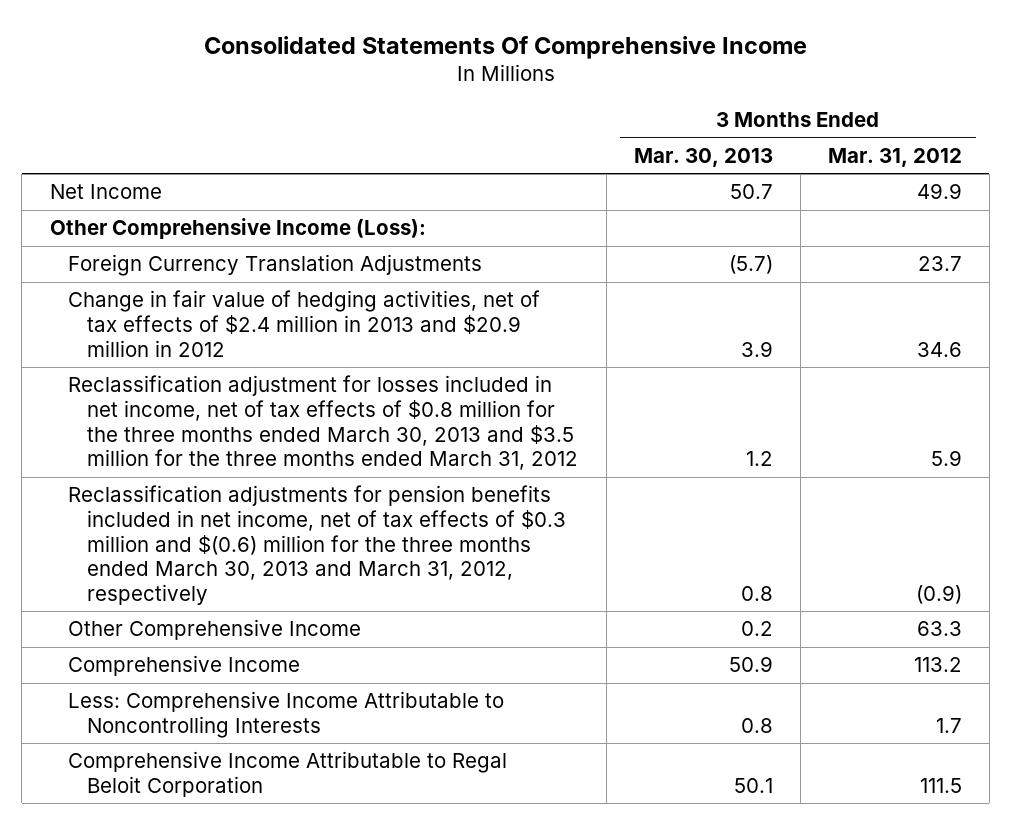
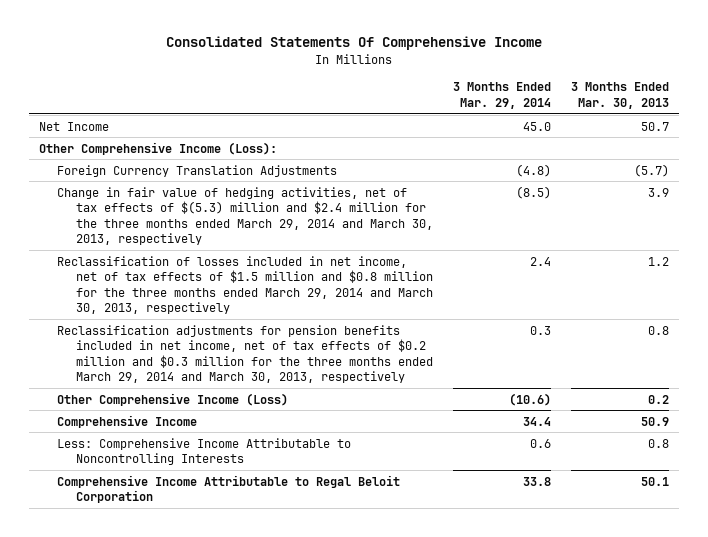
[827,147,962,167] Mar. 31, 2012 -> none
none -> [452,82,551,109] 3 Months Ended Mar. 29, 2014
[68,290,541,357] Change in fair value of hedging activities, net of tax effects of $2.4 million in 2013 and $20.9 million in 2012 -> [57,186,434,246] Change in fair value of hedging activities, net of tax effects of $(5.3) million and $2.4 million for the three months ended March 29, 2014 and March 30, 2013, respectively
[68,375,579,471] Reclassification adjustment for losses included in net income, net of tax effects of $0.8 million for the three months ended March 30, 2013 and $3.5 million for the three months ended March 31, 2012 -> [57,255,434,315] Reclassification of losses included in net income, net of tax effects of $1.5 million and $0.8 million for the three months ended March 29, 2014 and March 30, 2013, respectively
[68,485,567,605] Reclassification adjustments for pension benefits included in net income, net of tax effects of $0.3 million and $(0.6) million for the three months ended March 30, 2013 and March 31, 2012, respectively -> [57,324,434,384] Reclassification adjustments for pension benefits included in net income, net of tax effects of $0.2 million and $0.3 million for the three months ended March 29, 2014 and March 30, 2013, respectively
[68,619,362,641] Other Comprehensive Income -> [57,392,289,406] Other Comprehensive Income (Loss)

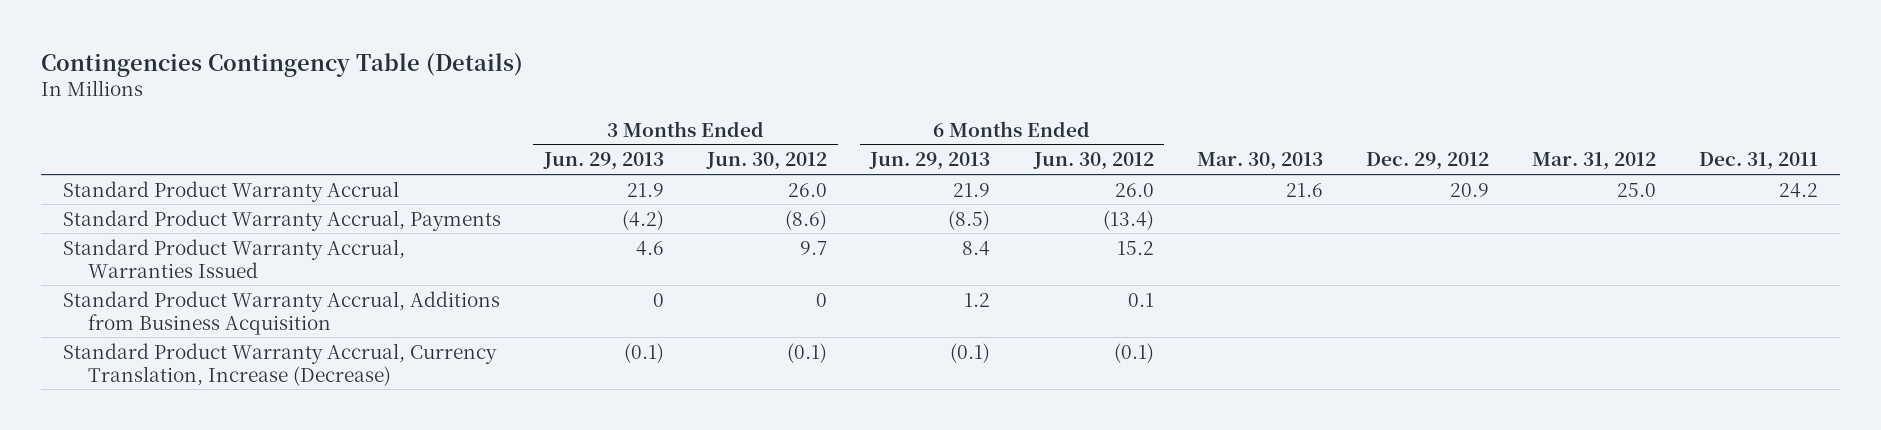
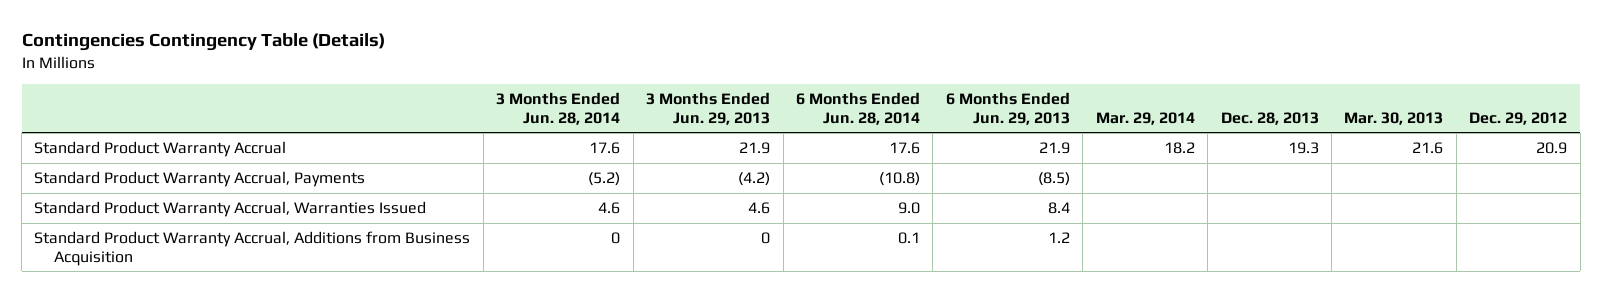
[706,152,828,171] Jun. 30, 2012 -> none
[1032,152,1154,171] Jun. 30, 2012 -> none
[1532,152,1657,171] Mar. 31, 2012 -> none
[1699,152,1819,171] Dec. 31, 2011 -> none
none -> [496,91,621,125] 3 Months Ended Jun. 28, 2014
none -> [796,91,921,125] 6 Months Ended Jun. 28, 2014
none -> [1095,111,1195,125] Mar. 29, 2014
none -> [1220,111,1319,125] Dec. 28, 2013
[62,342,497,386] Standard Product Warranty Accrual, Currency Translation, Increase (Decrease) -> none

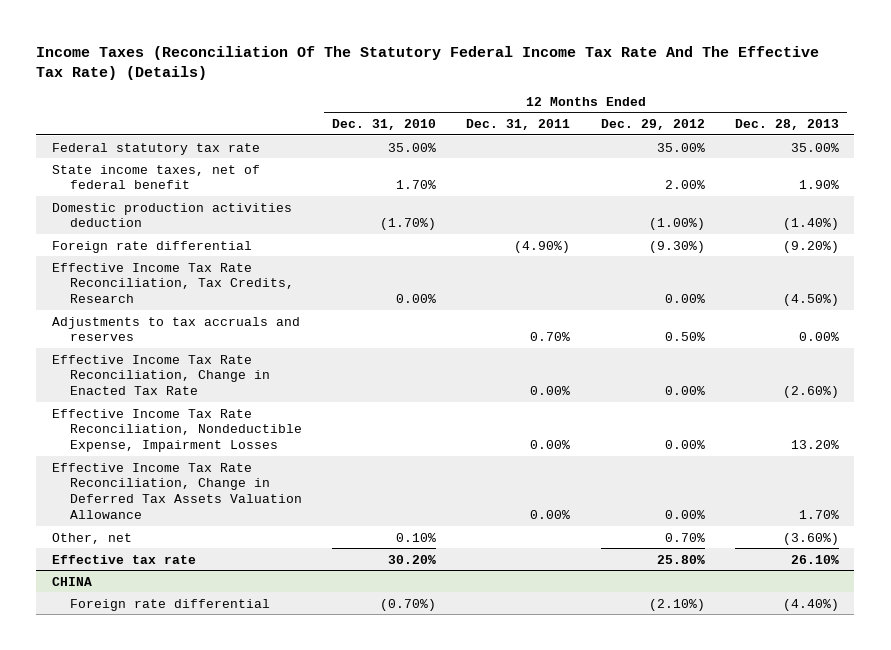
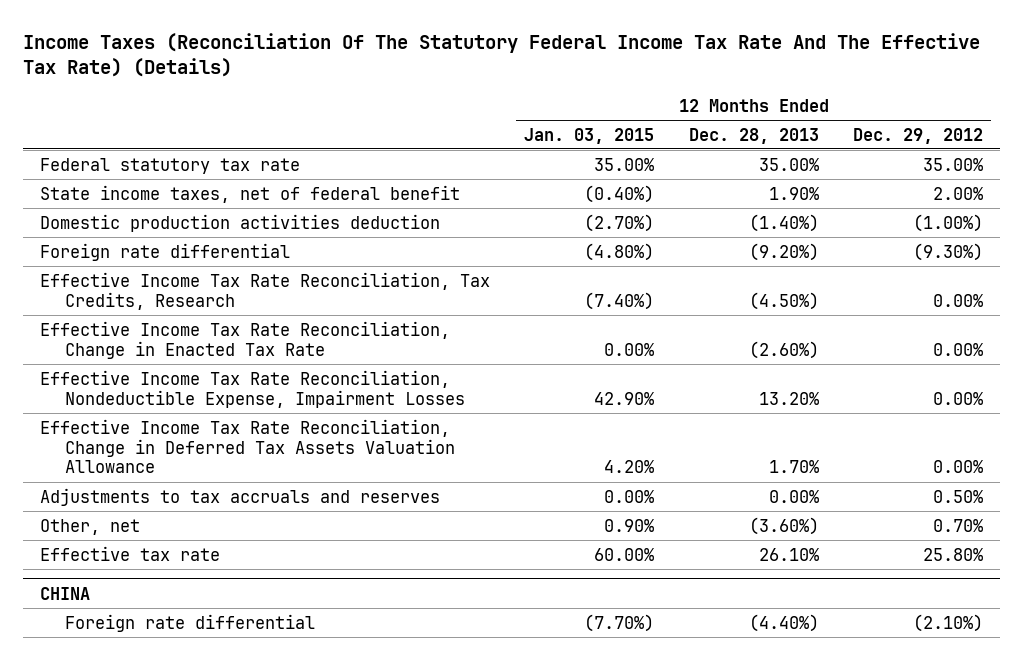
[332,119,437,131] Dec. 31, 2010 -> none
[466,119,571,131] Dec. 31, 2011 -> none
none -> [524,127,655,144] Jan. 03, 2015
[51,316,300,342] Adjustments to tax accruals and reserves -> [39,487,440,506] Adjustments to tax accruals and reserves

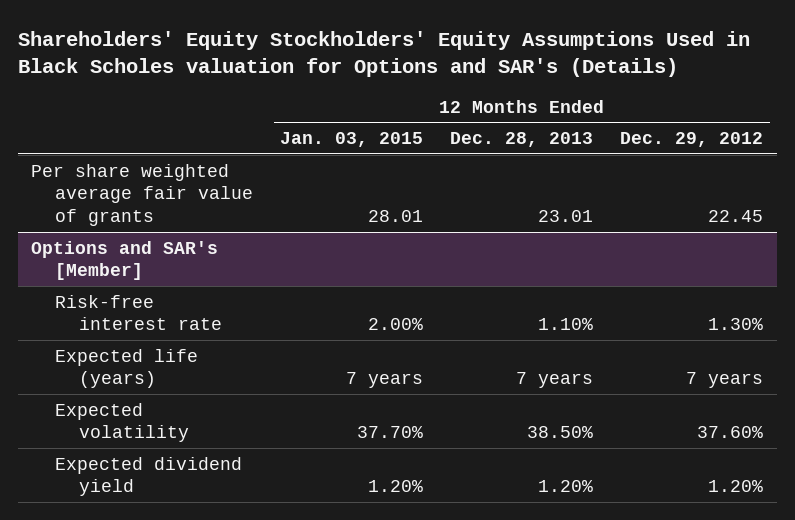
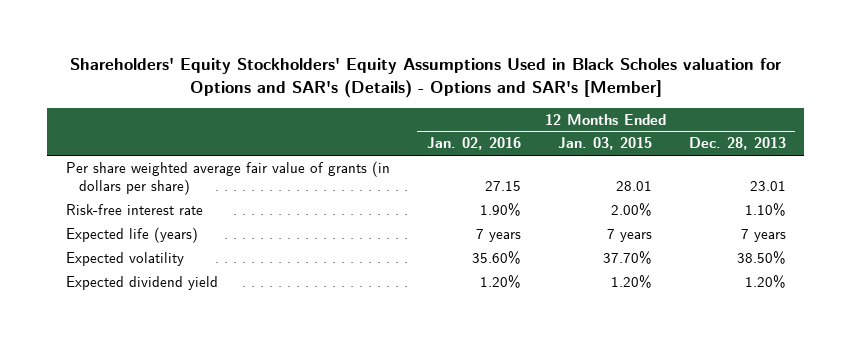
[17,30,750,78] Shareholders' Equity Stockholders' Equity Assumptions Used in Black Scholes valuation for Options and SAR's (Details) -> [69,57,782,98] Shareholders' Equity Stockholders' Equity Assumptions Used in Black Scholes valuation for Options and SAR's (Details) - Options and SAR's [Member]
[620,131,764,147] Dec. 29, 2012 -> none
none -> [426,137,521,151] Jan. 02, 2016
[31,240,219,281] Options and SAR's [Member] -> none
[31,163,254,226] Per share weighted average fair value of grants -> [65,161,390,195] Per share weighted average fair value of grants (in dollars per share)

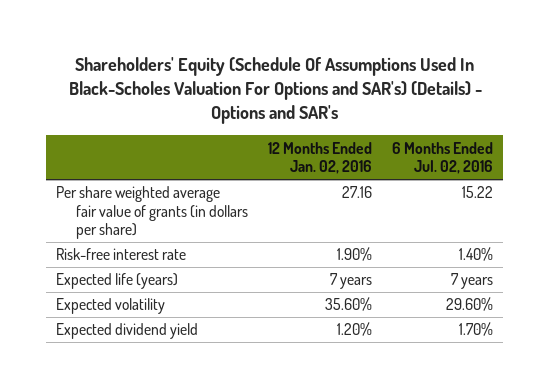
[69,57,782,98] Shareholders' Equity Stockholders' Equity Assumptions Used in Black Scholes valuation for Options and SAR's (Details) - Options and SAR's [Member] -> [68,56,482,125] Shareholders' Equity (Schedule Of Assumptions Used In Black-Scholes Valuation For Options and SAR's) (Details) - Options and SAR's
[557,137,652,151] Jan. 03, 2015 -> none
[688,137,786,151] Dec. 28, 2013 -> none
none -> [392,141,494,175] 6 Months Ended Jul. 02, 2016
[484,180,521,191] 27.15 -> [341,186,372,199] 27.16

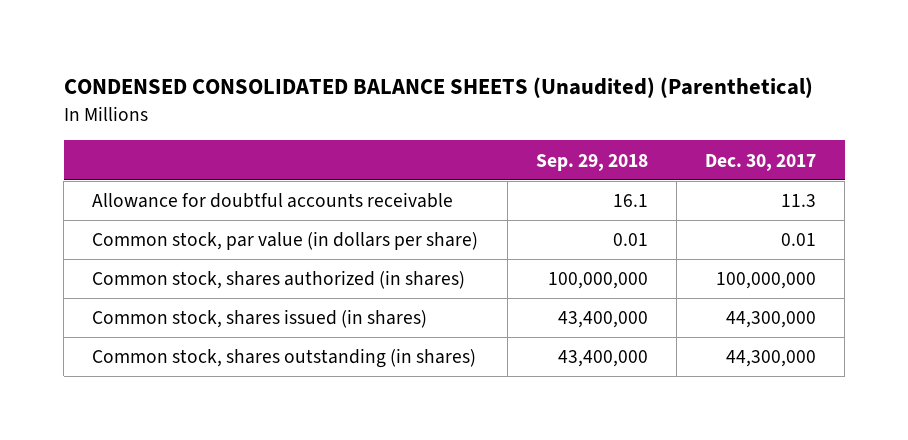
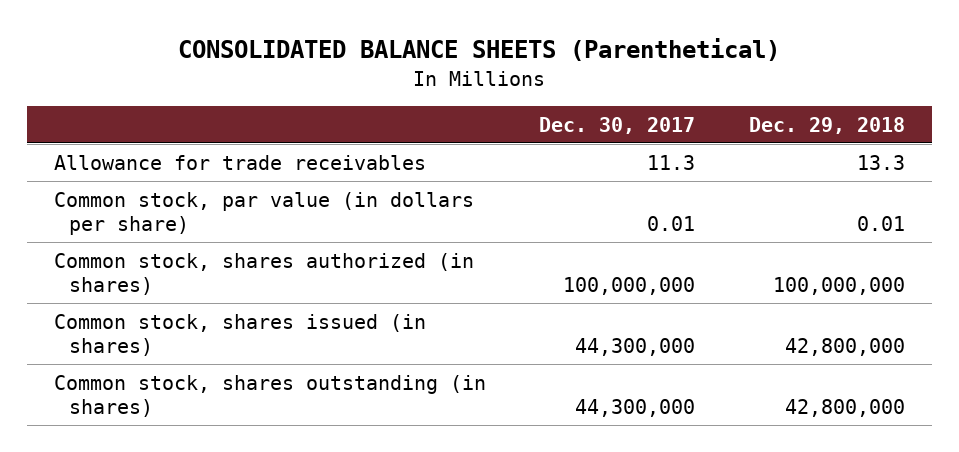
[63,77,813,99] CONDENSED CONSOLIDATED BALANCE SHEETS (Unaudited) (Parenthetical) -> [178,38,781,62] CONSOLIDATED BALANCE SHEETS (Parenthetical)
[535,153,648,171] Sep. 29, 2018 -> none
none -> [749,116,906,134] Dec. 29, 2018
[92,192,454,209] Allowance for doubtful accounts receivable -> [53,154,426,170] Allowance for trade receivables

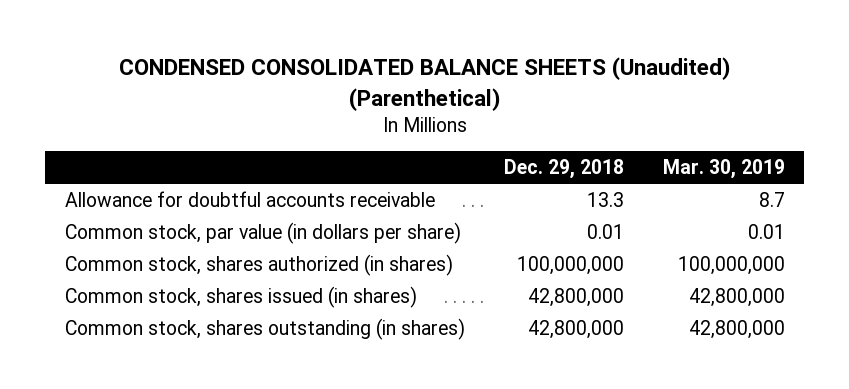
[178,38,781,62] CONSOLIDATED BALANCE SHEETS (Parenthetical) -> [118,57,730,111] CONDENSED CONSOLIDATED BALANCE SHEETS (Unaudited) (Parenthetical)
[539,116,696,134] Dec. 30, 2017 -> none
none -> [662,159,785,180] Mar. 30, 2019
[53,154,426,170] Allowance for trade receivables -> [64,191,435,208] Allowance for doubtful accounts receivable

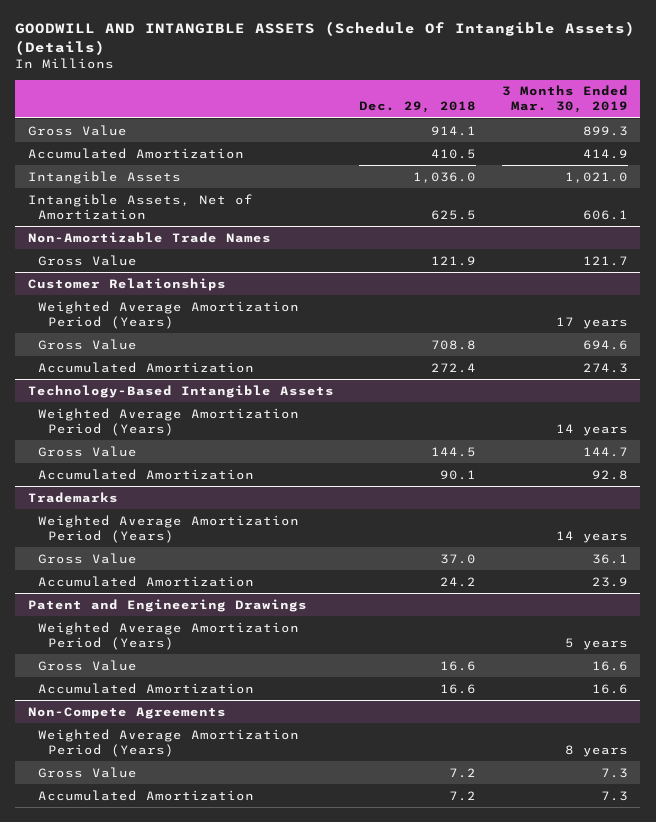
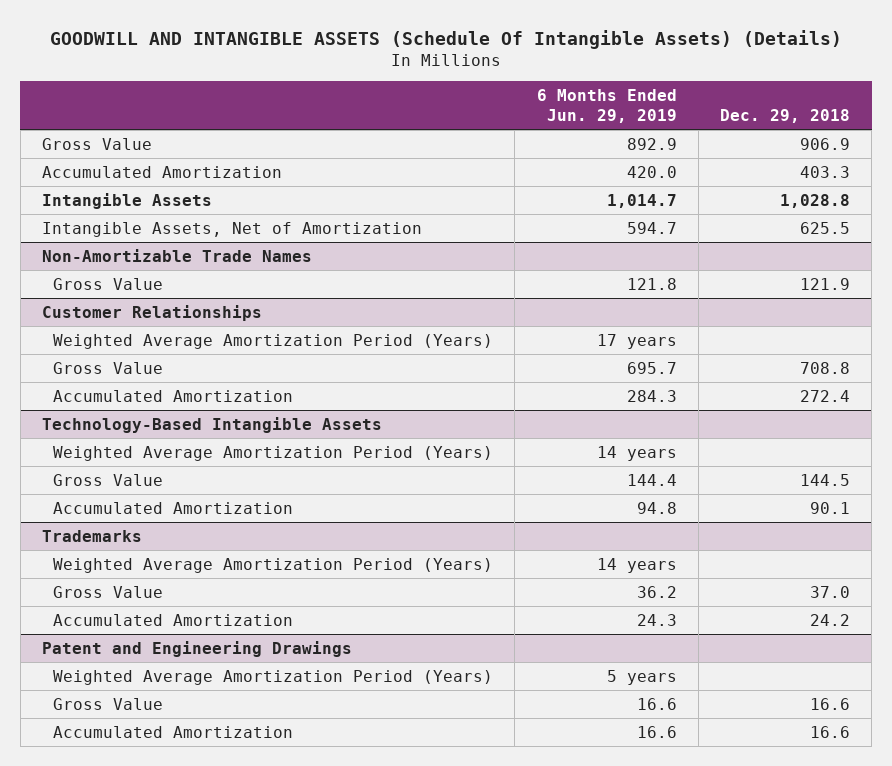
[501,85,628,114] 3 Months Ended Mar. 30, 2019 -> none
none -> [536,89,677,124] 6 Months Ended Jun. 29, 2019
[431,125,477,136] 914.1 -> [800,137,851,150] 906.9
[431,148,477,159] 410.5 -> [800,165,851,178] 403.3
[413,171,477,183] 1,036.0 -> [780,193,851,208] 1,028.8
[27,706,226,719] Non-Compete Agreements -> none
[37,728,299,757] Weighted Average Amortization Period (Years) -> none
[37,766,137,778] Gross Value -> none
[37,789,254,801] Accumulated Amortization -> none

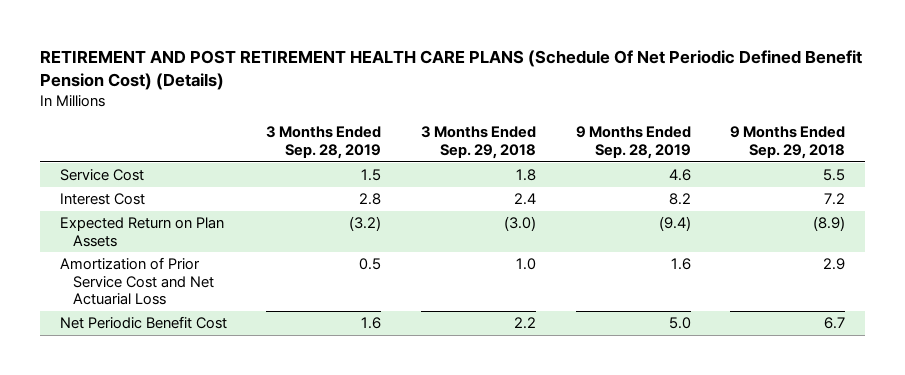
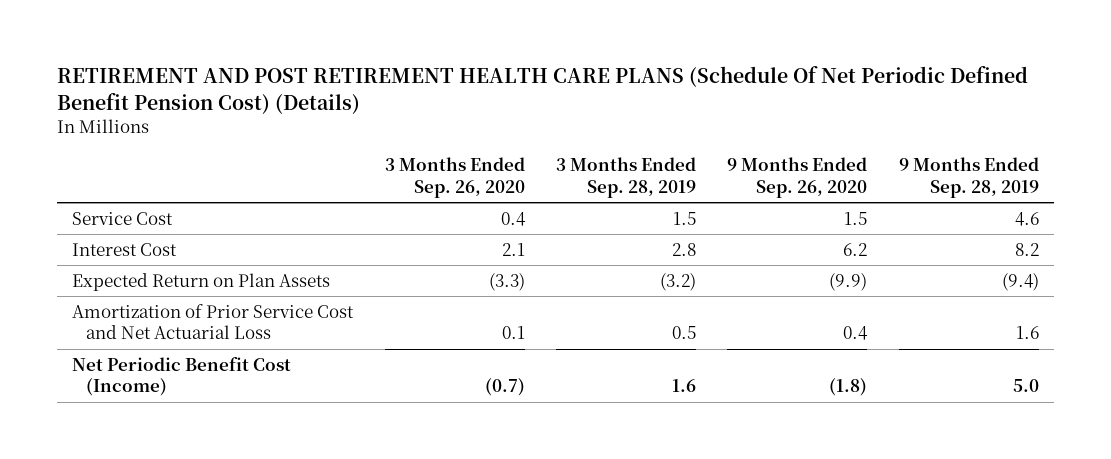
[420,126,536,160] 3 Months Ended Sep. 29, 2018 -> none
[730,126,846,160] 9 Months Ended Sep. 29, 2018 -> none
none -> [384,157,525,199] 3 Months Ended Sep. 26, 2020
none -> [727,157,868,199] 9 Months Ended Sep. 26, 2020
[59,316,227,330] Net Periodic Benefit Cost -> [72,356,292,397] Net Periodic Benefit Cost (Income)

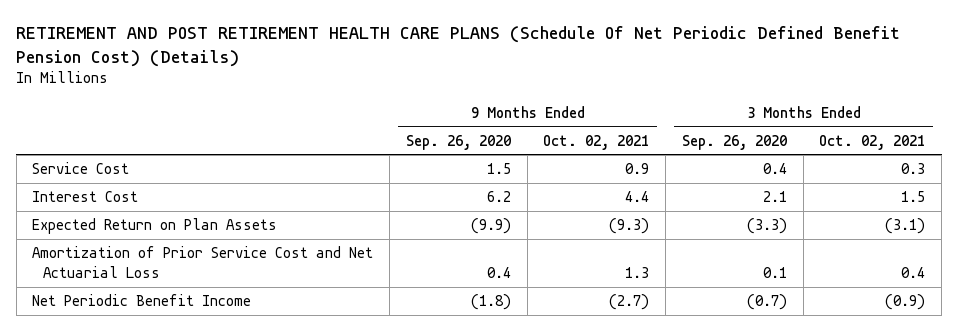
[555,157,696,199] 3 Months Ended Sep. 28, 2019 -> none
[898,157,1039,199] 9 Months Ended Sep. 28, 2019 -> none
none -> [543,134,650,150] Oct. 02, 2021
none -> [819,134,926,150] Oct. 02, 2021
[72,356,292,397] Net Periodic Benefit Cost (Income) -> [32,294,252,307] Net Periodic Benefit Income

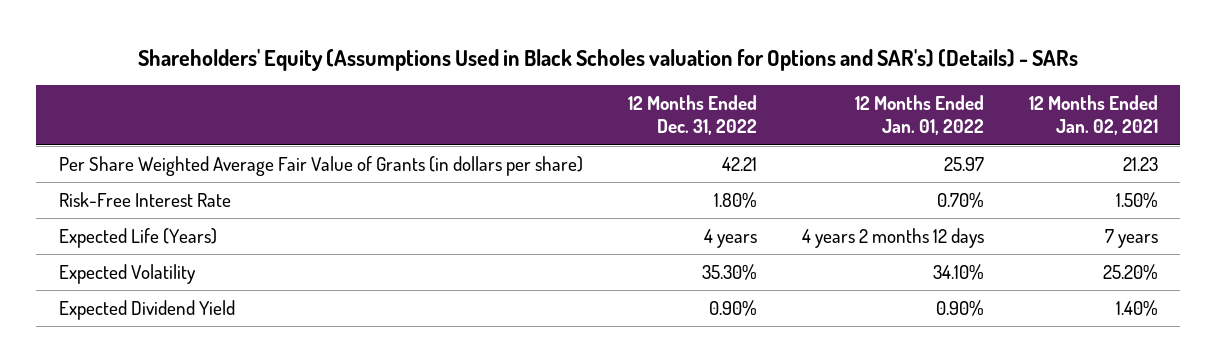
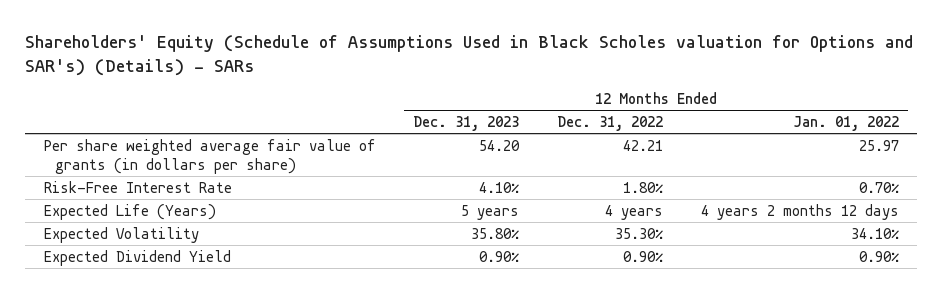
[138,49,1079,72] Shareholders' Equity (Assumptions Used in Black Scholes valuation for Options and SAR's) (Details) - SARs -> [24,35,913,76] Shareholders' Equity (Schedule of Assumptions Used in Black Scholes valuation for Options and SAR's) (Details) - SARs
[1028,95,1158,136] 12 Months Ended Jan. 02, 2021 -> none
none -> [413,116,520,132] Dec. 31, 2023
[58,156,583,177] Per Share Weighted Average Fair Value of Grants (in dollars per share) -> [43,138,376,174] Per share weighted average fair value of grants (in dollars per share)

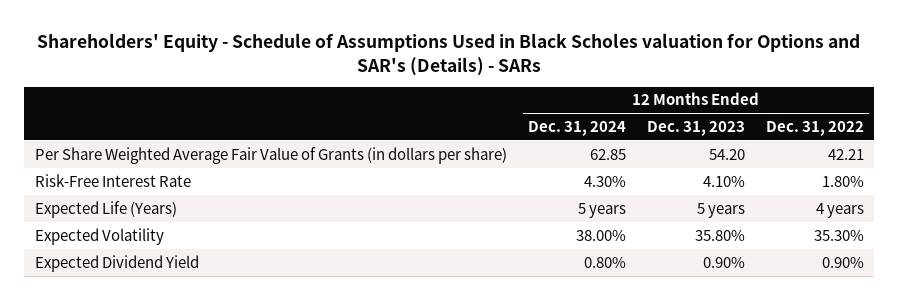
[24,35,913,76] Shareholders' Equity (Schedule of Assumptions Used in Black Scholes valuation for Options and SAR's) (Details) - SARs -> [37,32,861,76] Shareholders' Equity - Schedule of Assumptions Used in Black Scholes valuation for Options and SAR's (Details) - SARs
[792,116,899,132] Jan. 01, 2022 -> none
none -> [527,120,626,136] Dec. 31, 2024
[43,138,376,174] Per share weighted average fair value of grants (in dollars per share) -> [34,146,507,164] Per Share Weighted Average Fair Value of Grants (in dollars per share)

